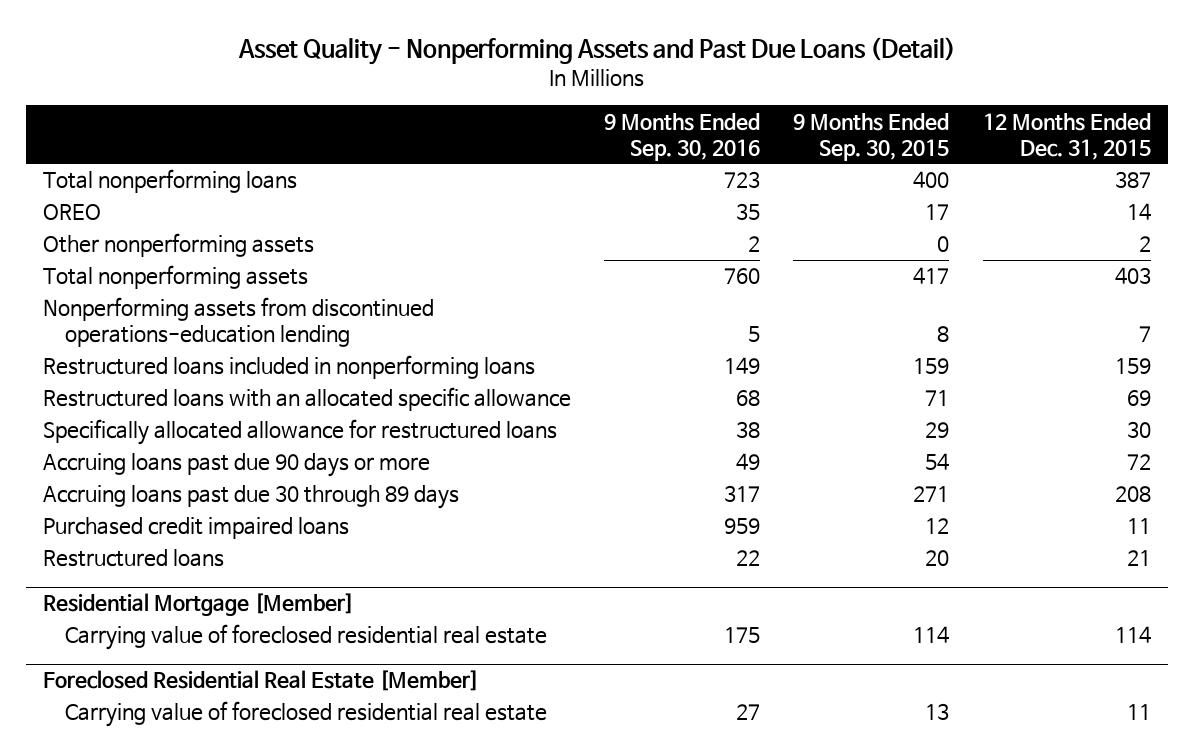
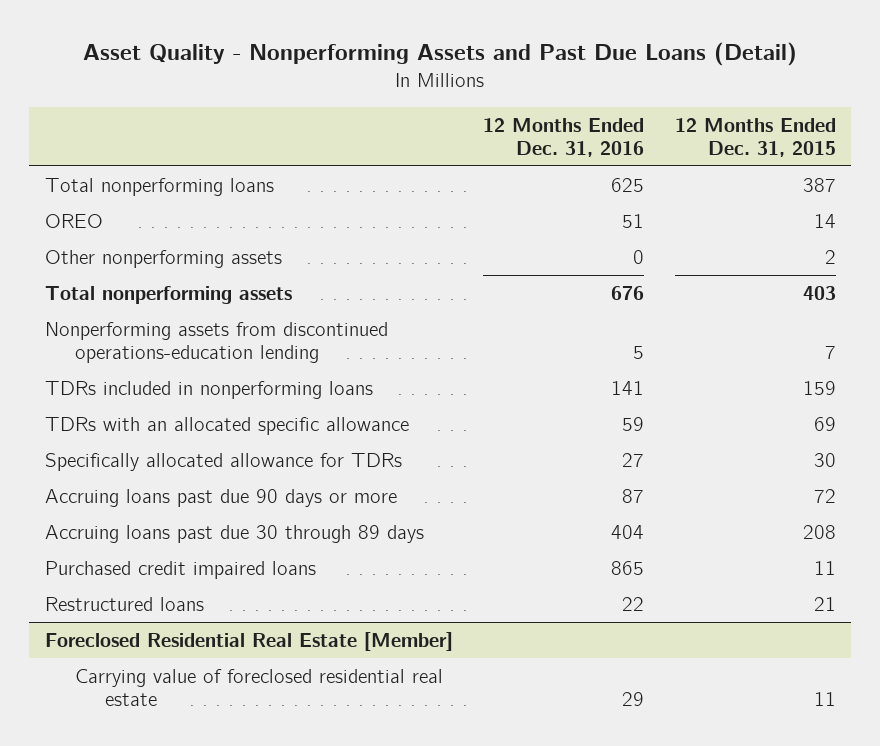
[603,112,760,161] 9 Months Ended Sep. 30, 2016 -> none
[793,112,950,161] 9 Months Ended Sep. 30, 2015 -> none
none -> [483,117,645,157] 12 Months Ended Dec. 31, 2016
[42,355,535,380] Restructured loans included in nonperforming loans -> [44,380,373,399] TDRs included in nonperforming loans
[42,387,571,412] Restructured loans with an allocated specific allowance -> [44,416,409,435] TDRs with an allocated specific allowance
[42,419,557,446] Specifically allocated allowance for restructured loans -> [44,452,402,471] Specifically allocated allowance for TDRs
[42,593,354,617] Residential Mortgage [Member] -> none
[64,624,547,651] Carrying value of foreclosed residential real estate -> none

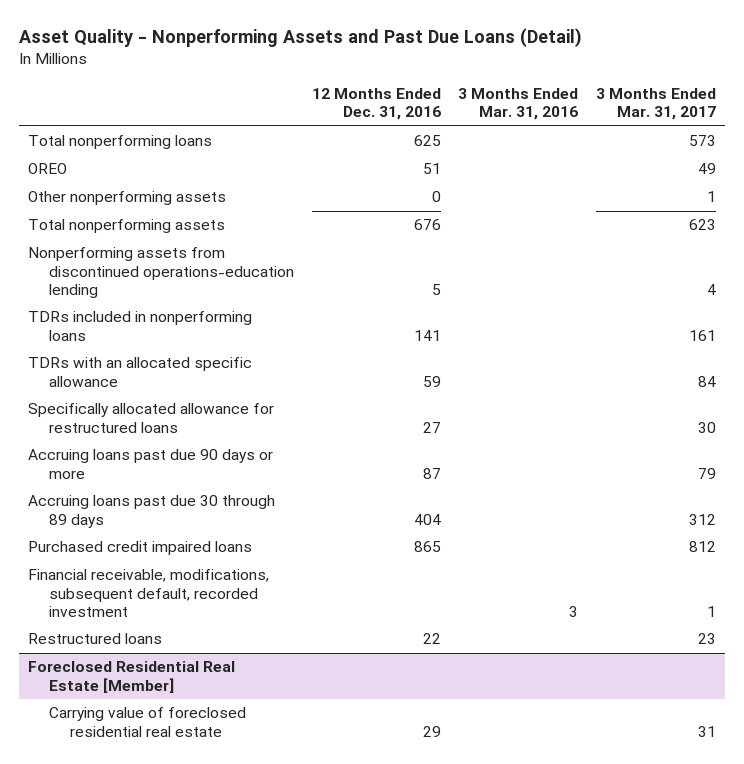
[674,117,836,157] 12 Months Ended Dec. 31, 2015 -> none
none -> [458,88,579,121] 3 Months Ended Mar. 31, 2016
none -> [595,88,716,121] 3 Months Ended Mar. 31, 2017
[44,452,402,471] Specifically allocated allowance for TDRs -> [27,403,274,433] Specifically allocated allowance for restructured loans
none -> [27,569,269,617] Financial receivable, modifications, subsequent default, recorded investment

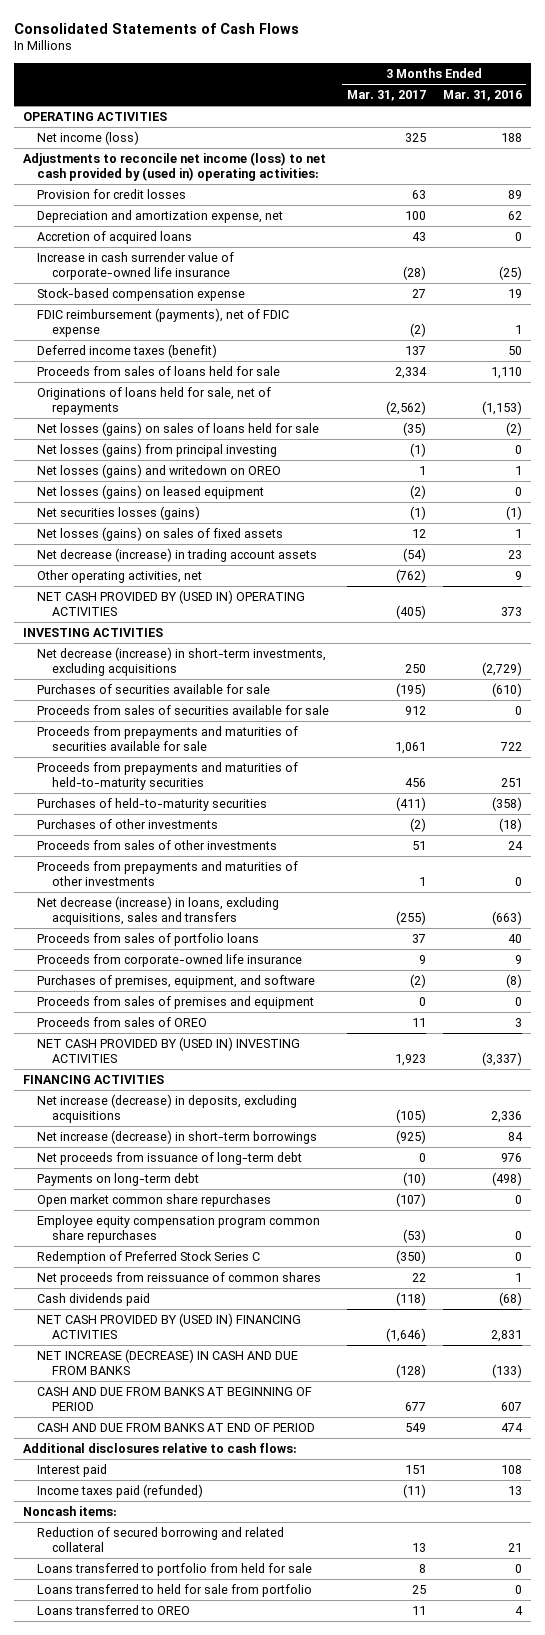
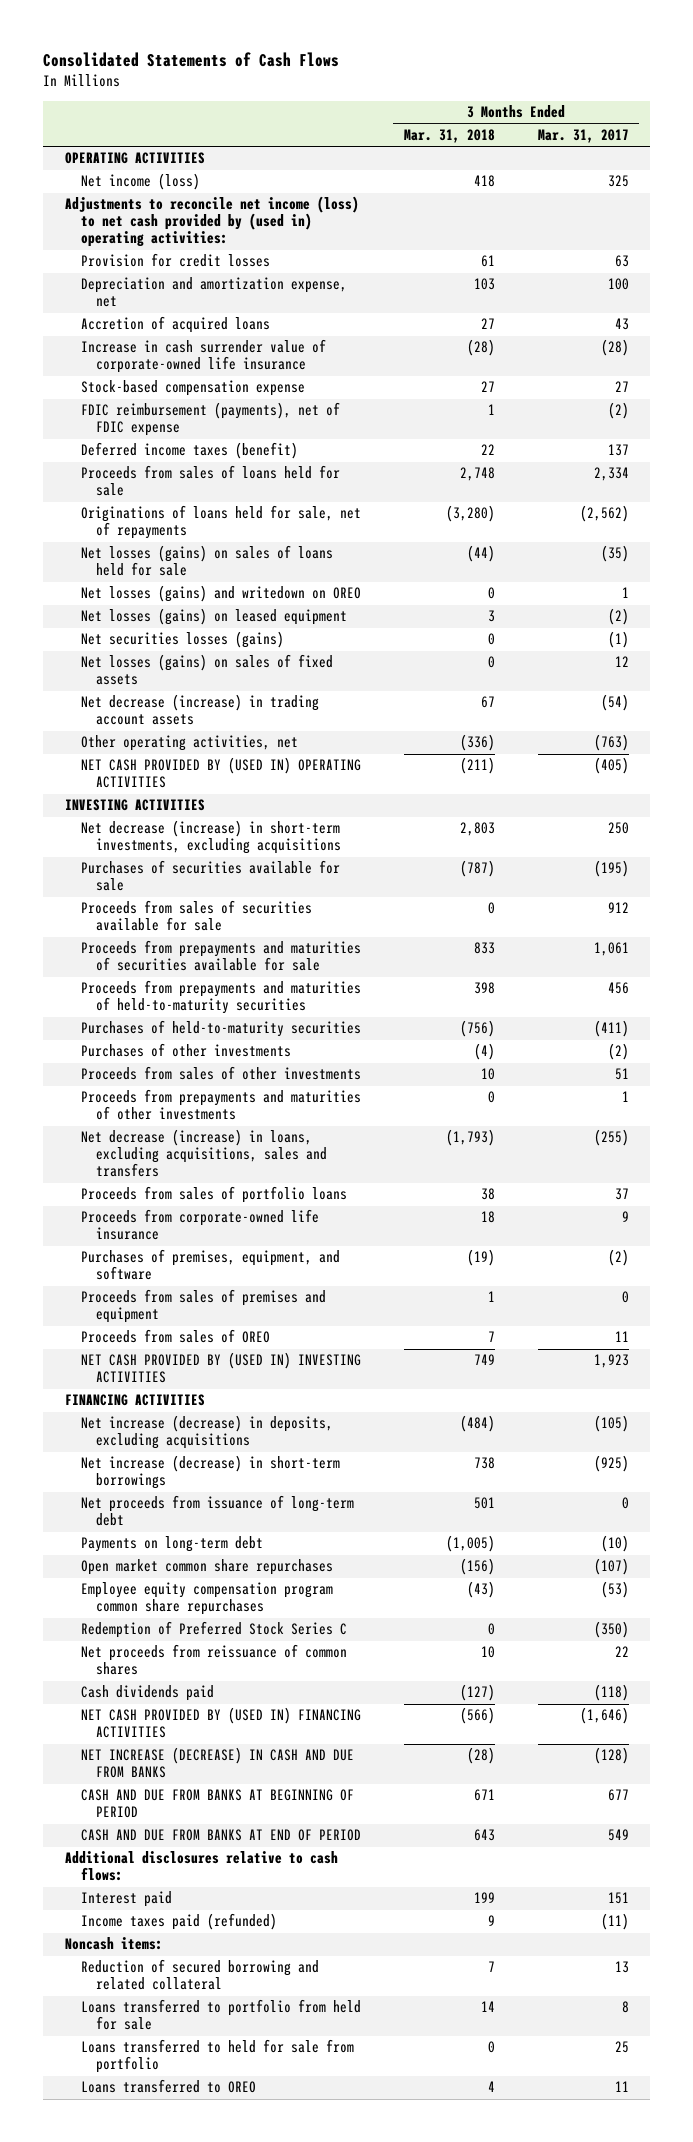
[443,89,523,101] Mar. 31, 2016 -> none
none -> [403,128,495,143] Mar. 31, 2018
[37,442,278,457] Net losses (gains) from principal investing -> none
[395,568,426,583] (762) -> [593,734,629,752] (763)

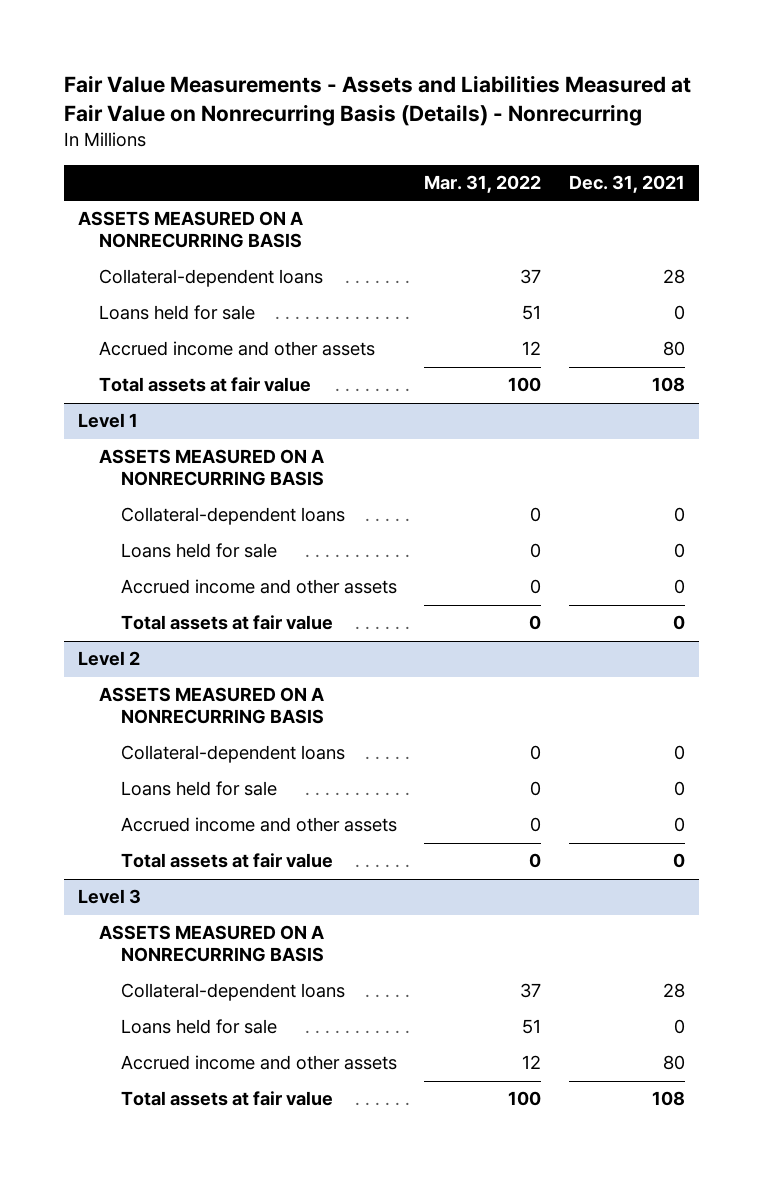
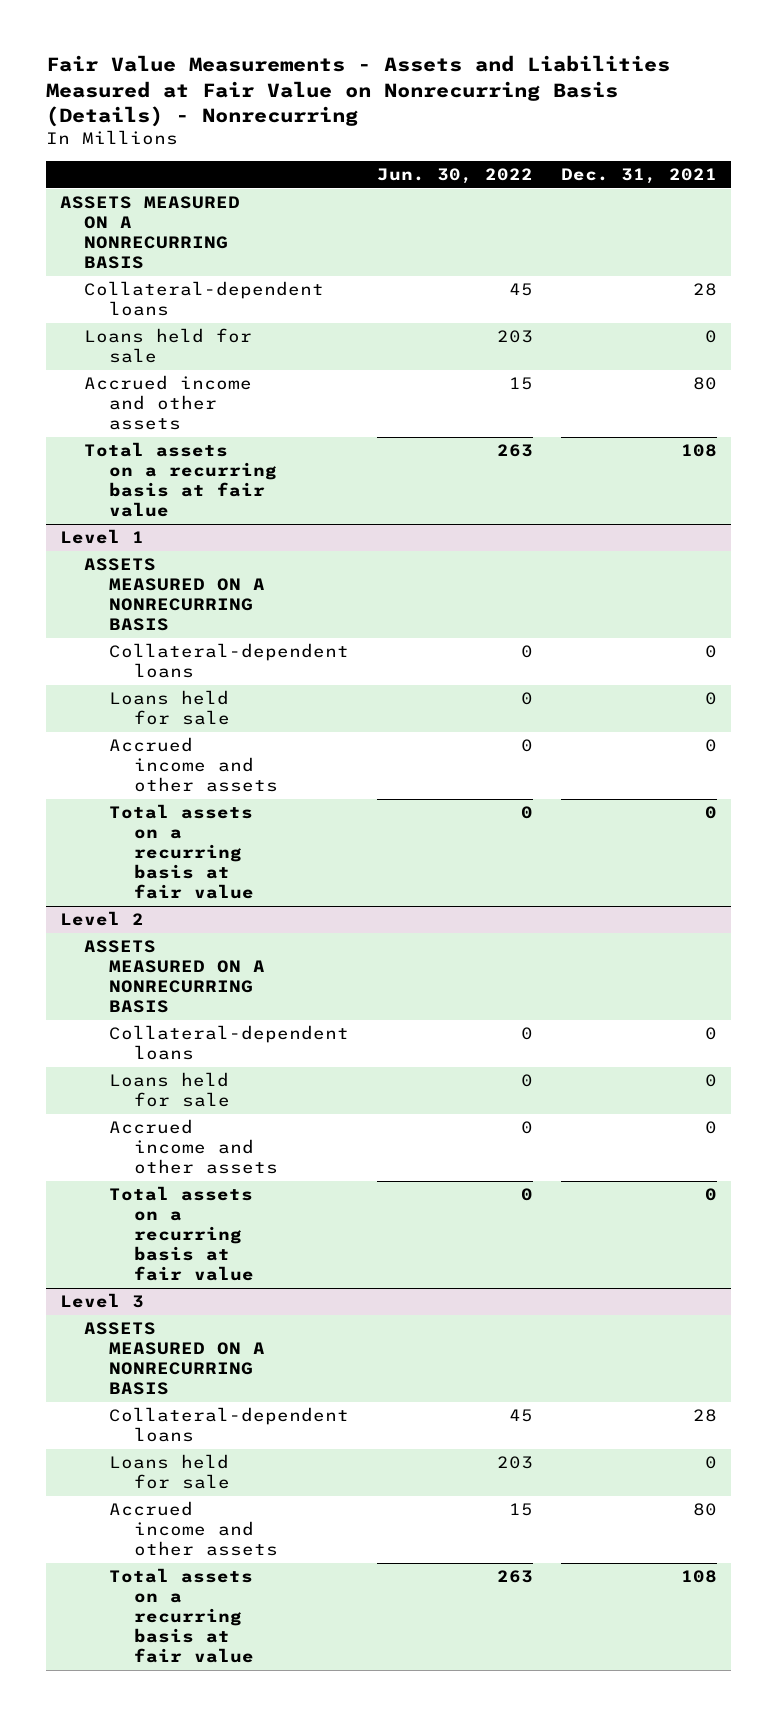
[424,174,542,193] Mar. 31, 2022 -> none
none -> [377,168,534,185] Jun. 30, 2022
[99,377,312,393] Total assets at fair value -> [84,442,278,518] Total assets on a recurring basis at fair value
[120,615,333,631] Total assets at fair value -> [109,804,254,899] Total assets on a recurring basis at fair value
[120,853,333,869] Total assets at fair value -> [109,1186,254,1281] Total assets on a recurring basis at fair value
[120,1091,333,1107] Total assets at fair value -> [109,1568,254,1663] Total assets on a recurring basis at fair value

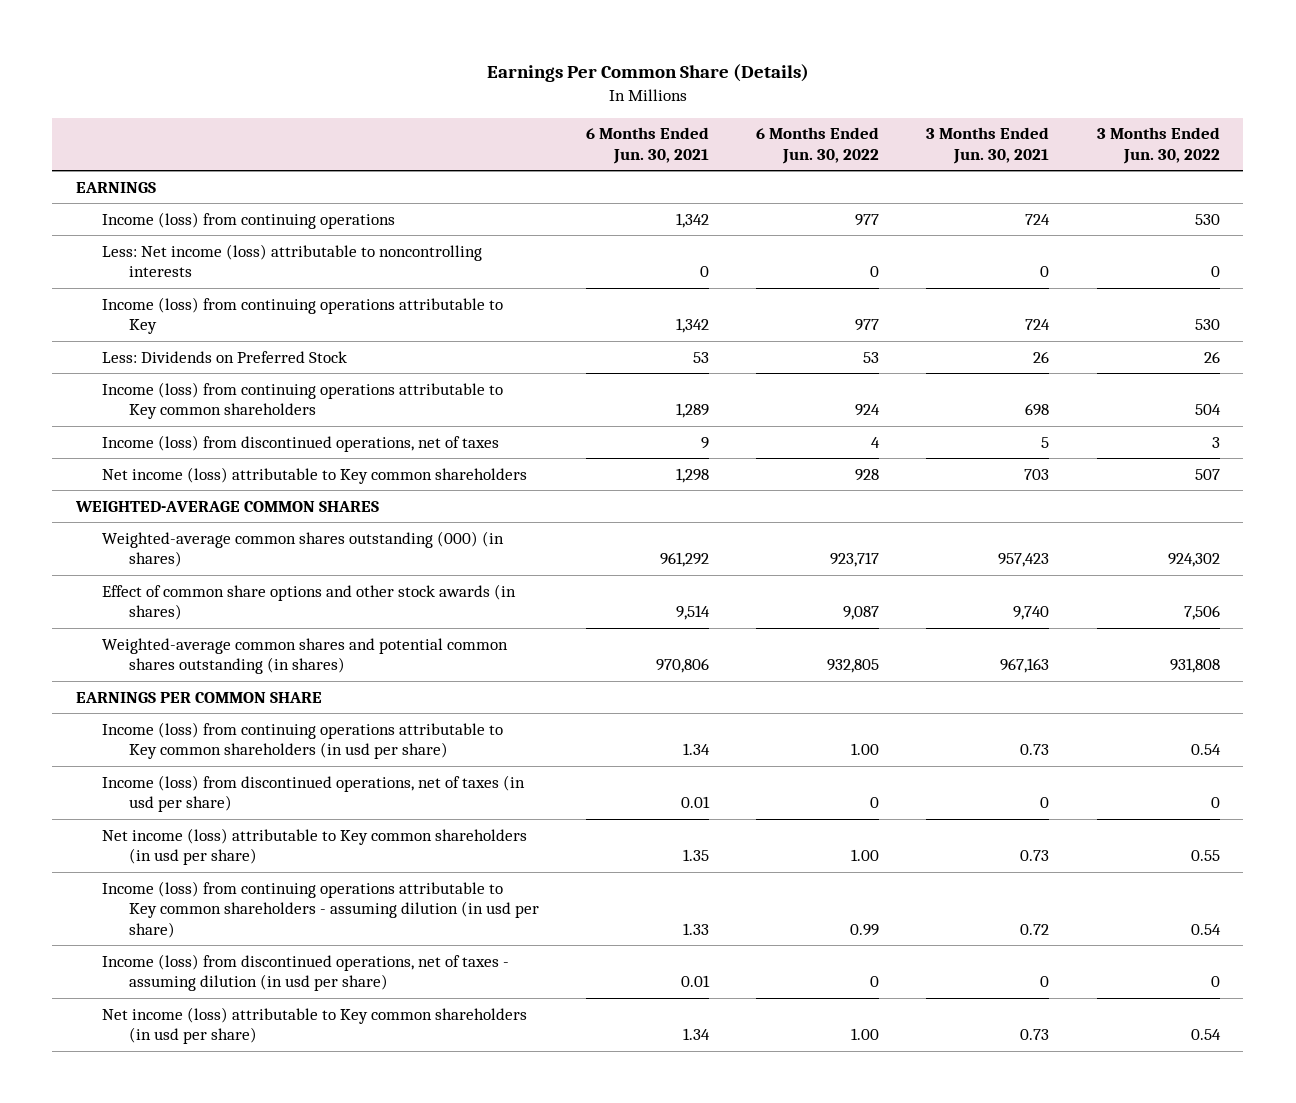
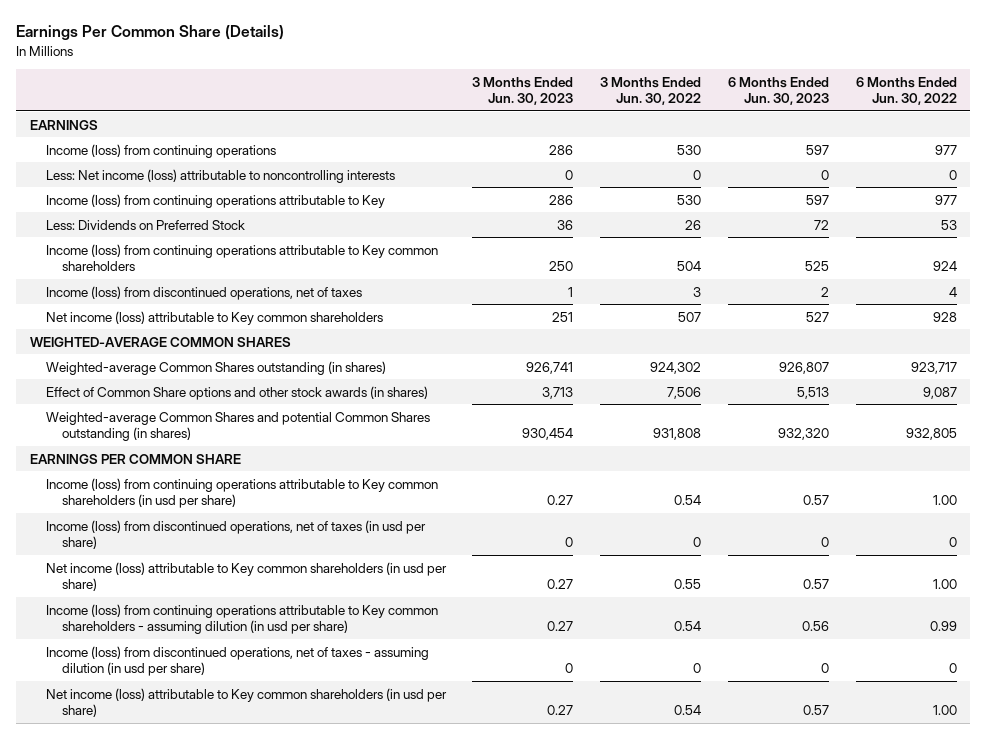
[585,127,709,165] 6 Months Ended Jun. 30, 2021 -> none
[926,127,1050,165] 3 Months Ended Jun. 30, 2021 -> none
none -> [472,76,574,106] 3 Months Ended Jun. 30, 2023
none -> [728,76,830,106] 6 Months Ended Jun. 30, 2023
[102,530,505,568] Weighted-average common shares outstanding (000) (in shares) -> [45,360,386,375] Weighted-average Common Shares outstanding (in shares)
[102,583,517,621] Effect of common share options and other stock awards (in shares) -> [45,385,428,400] Effect of Common Share options and other stock awards (in shares)
[102,637,509,675] Weighted-average common shares and potential common shares outstanding (in shares) -> [45,411,430,441] Weighted-average Common Shares and potential Common Shares outstanding (in shares)

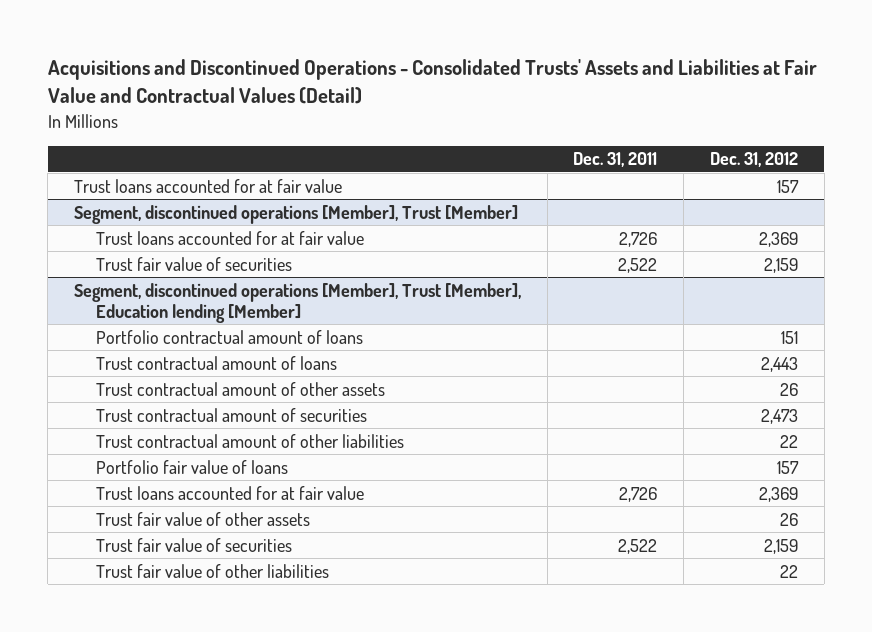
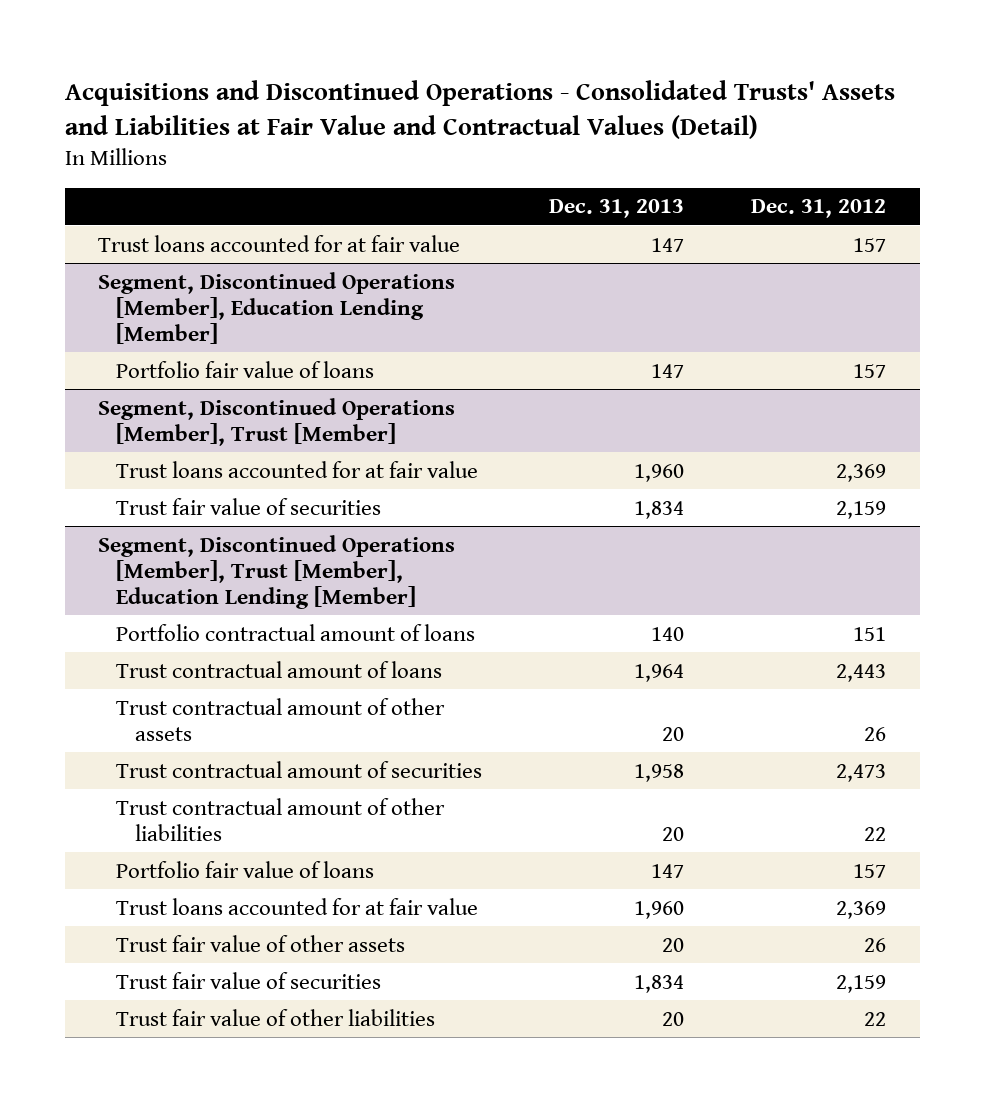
[573,152,658,168] Dec. 31, 2011 -> none
none -> [549,199,685,219] Dec. 31, 2013
none -> [98,271,456,344] Segment, Discontinued Operations [Member], Education Lending [Member]
none -> [116,360,375,378] Portfolio fair value of loans
[73,204,518,224] Segment, discontinued operations [Member], Trust [Member] -> [98,397,456,446] Segment, Discontinued Operations [Member], Trust [Member]
[73,282,521,323] Segment, discontinued operations [Member], Trust [Member], Education lending [Member] -> [98,534,456,609] Segment, Discontinued Operations [Member], Trust [Member], Education Lending [Member]

